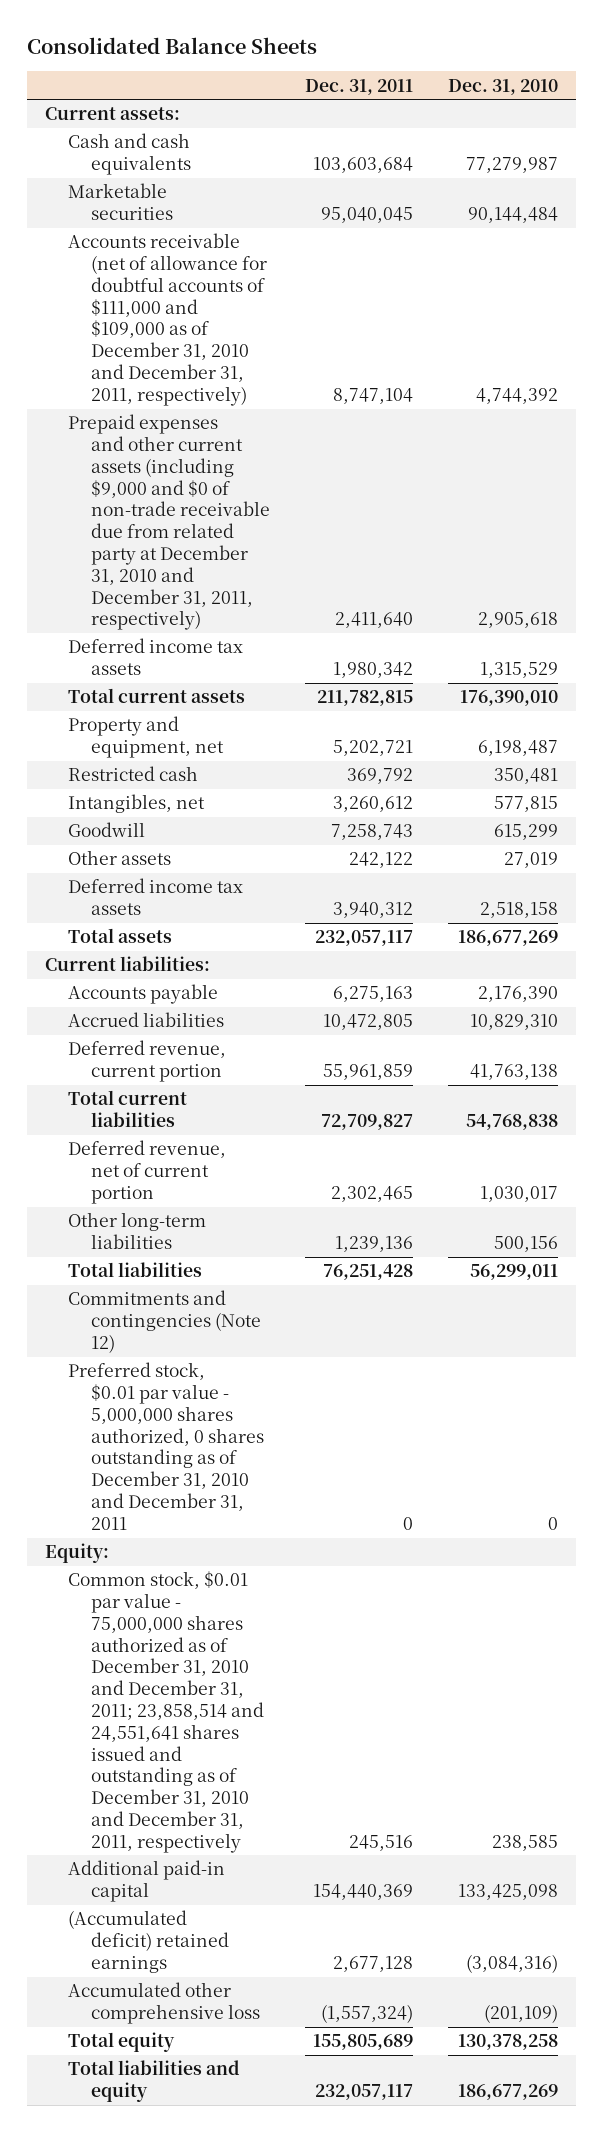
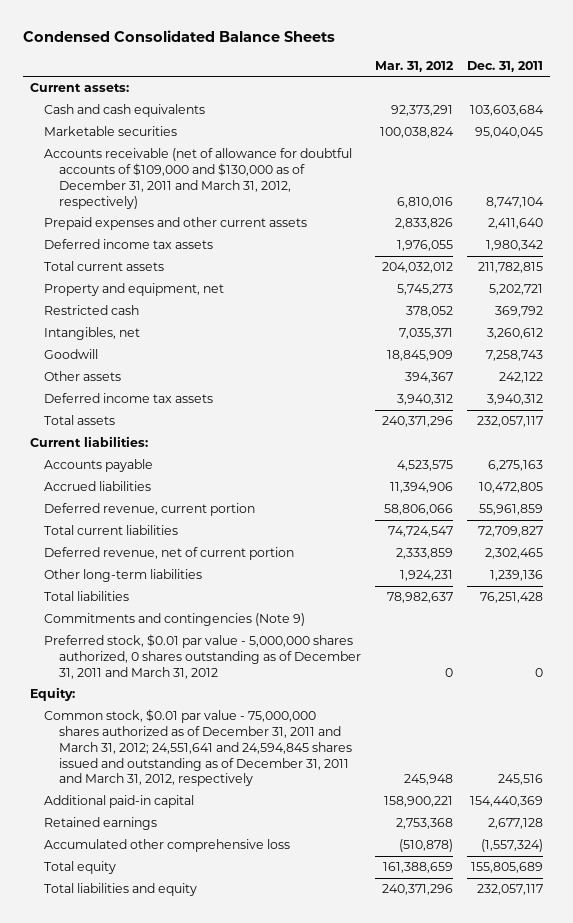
[27,36,318,54] Consolidated Balance Sheets -> [22,30,335,43] Condensed Consolidated Balance Sheets
[448,78,559,95] Dec. 31, 2010 -> none
none -> [375,60,455,72] Mar. 31, 2012
[67,233,267,406] Accounts receivable (net of allowance for doubtful accounts of $111,000 and $109,000 as of December 31, 2010 and December 31, 2011, respectively) -> [44,148,353,209] Accounts receivable (net of allowance for doubtful accounts of $109,000 and $130,000 as of December 31, 2011 and March 31, 2012, respectively)
[67,414,270,631] Prepaid expenses and other current assets (including $9,000 and $0 of non-trade receivable due from related party at December 31, 2010 and December 31, 2011, respectively) -> [44,217,308,231] Prepaid expenses and other current assets
[67,1290,261,1353] Commitments and contingencies (Note 12) -> [44,613,306,627] Commitments and contingencies (Note 9)
[67,1362,264,1530] Preferred stock, $0.01 par value - 5,000,000 shares authorized, 0 shares outstanding as of December 31, 2010 and December 31, 2011 -> [44,634,362,679] Preferred stock, $0.01 par value - 5,000,000 shares authorized, 0 shares outstanding as of December 31, 2011 and March 31, 2012
[67,1571,264,1853] Common stock, $0.01 par value - 75,000,000 shares authorized as of December 31, 2010 and December 31, 2011; 23,858,514 and 24,551,641 shares issued and outstanding as of December 31, 2010 and December 31, 2011, respectively -> [44,709,353,787] Common stock, $0.01 par value - 75,000,000 shares authorized as of December 31, 2011 and March 31, 2012; 24,551,641 and 24,594,845 shares issued and outstanding as of December 31, 2011 and March 31, 2012, respectively
[67,1910,229,1973] (Accumulated deficit) retained earnings -> [44,817,158,831] Retained earnings

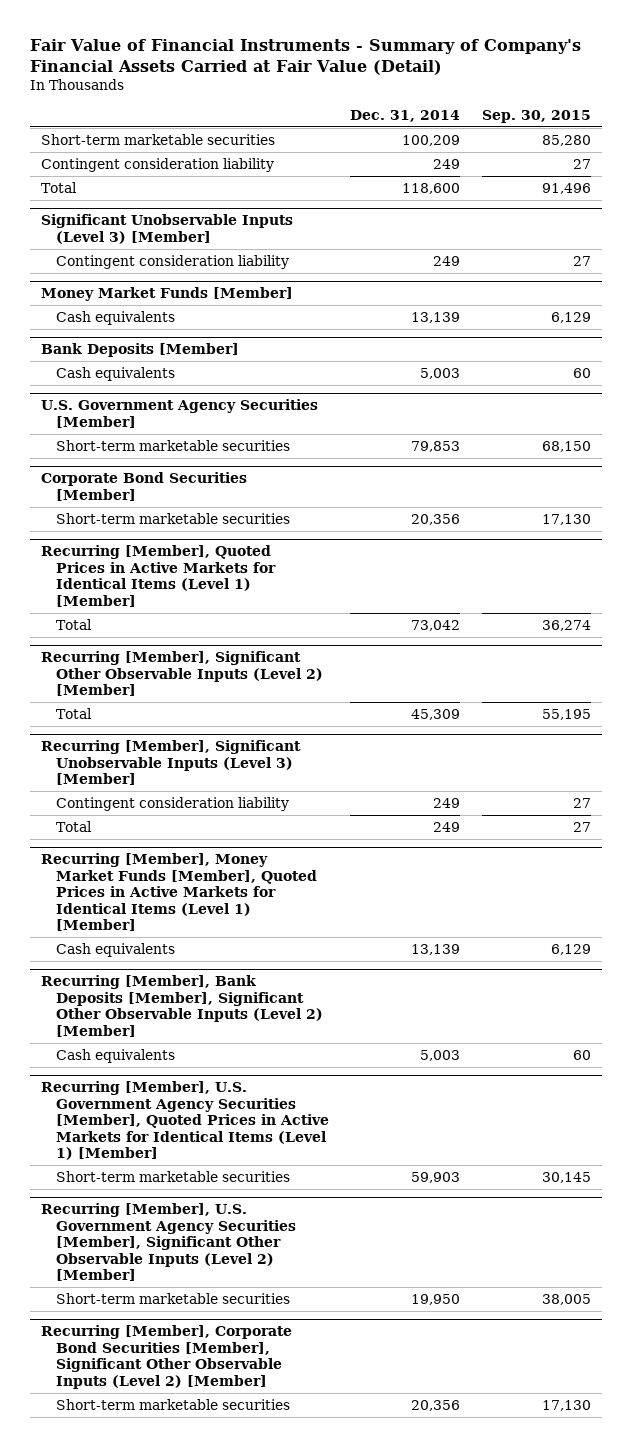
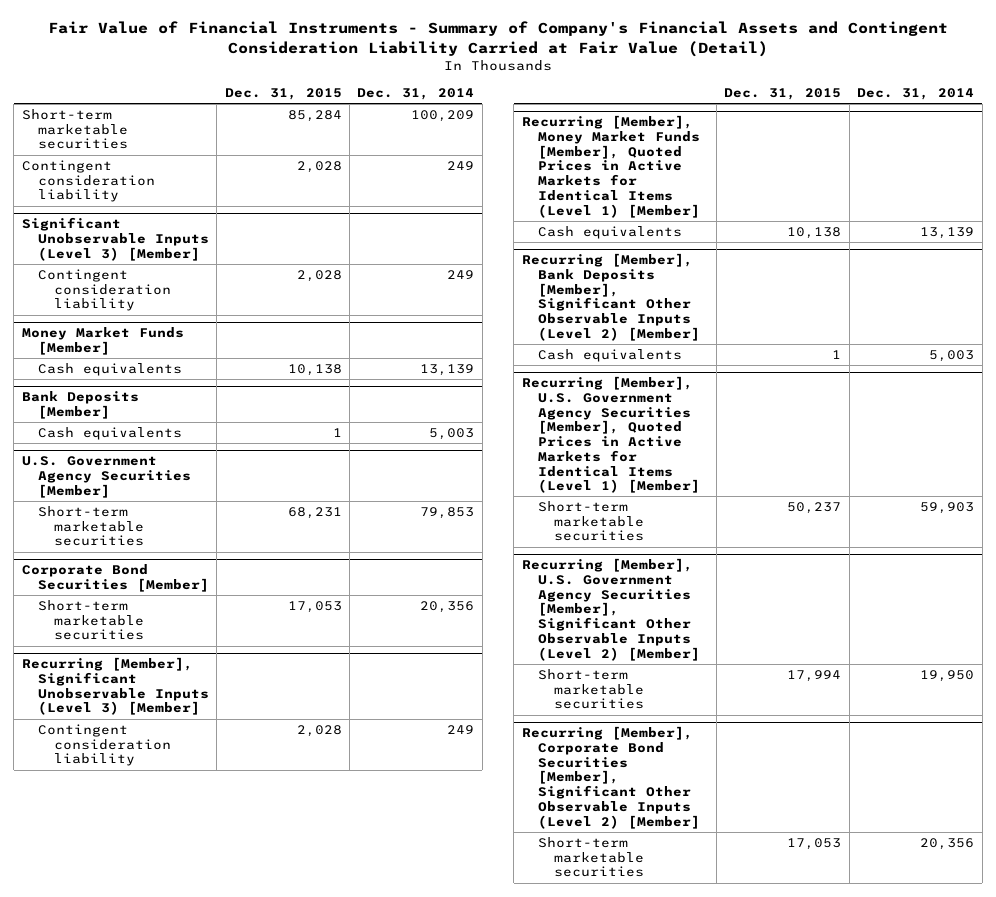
[29,38,581,75] Fair Value of Financial Instruments - Summary of Company's Financial Assets Carried at Fair Value (Detail) -> [48,21,949,57] Fair Value of Financial Instruments - Summary of Company's Financial Assets and Contingent Consideration Liability Carried at Fair Value (Detail)
[481,109,591,123] Sep. 30, 2015 -> none
none -> [224,88,342,101] Dec. 31, 2015
[40,181,77,193] Total -> none
[40,545,276,607] Recurring [Member], Quoted Prices in Active Markets for Identical Items (Level 1) [Member] -> none
[55,618,92,630] Total -> none
[40,651,323,697] Recurring [Member], Significant Other Observable Inputs (Level 2) [Member] -> none
[55,707,92,719] Total -> none
[55,820,92,832] Total -> none

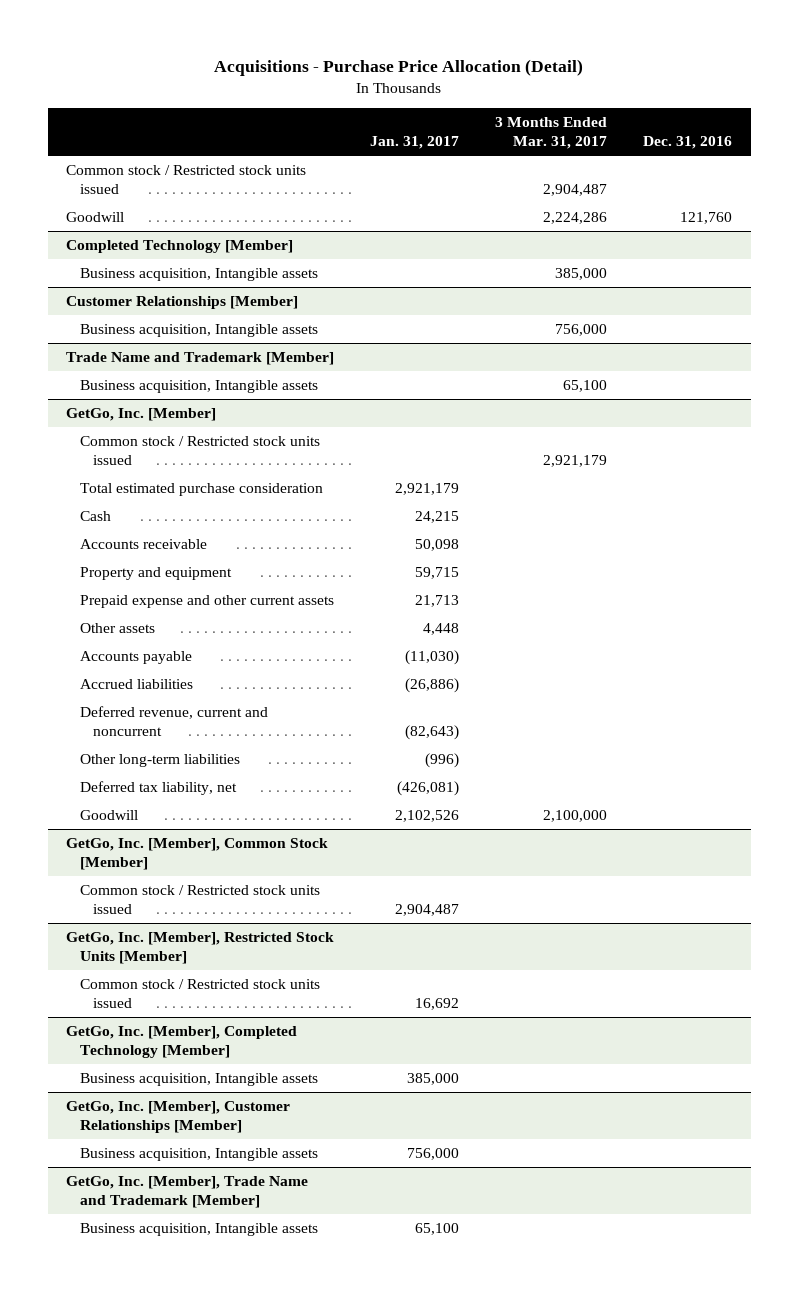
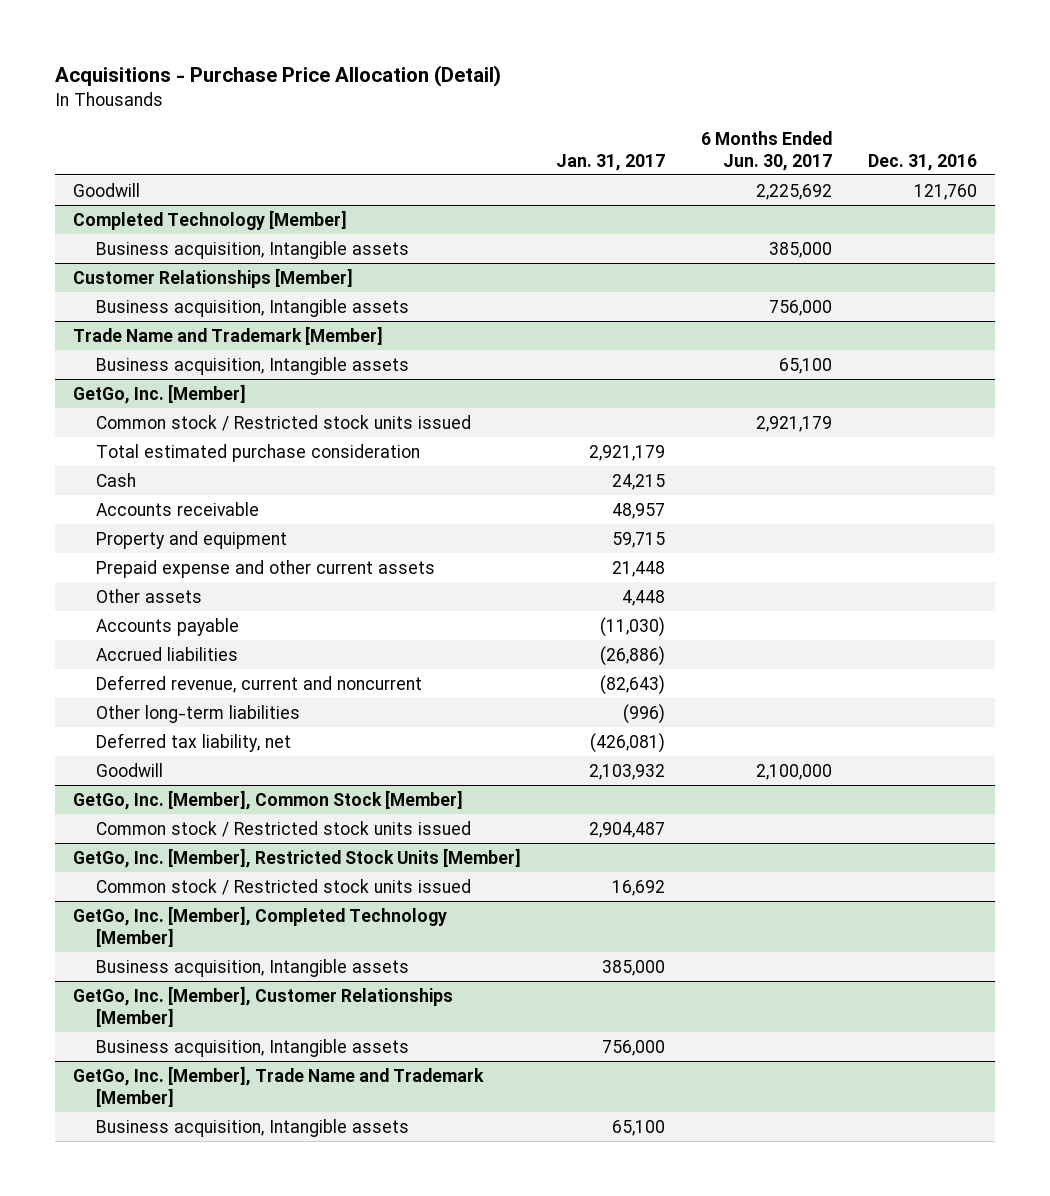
[495,116,608,150] 3 Months Ended Mar. 31, 2017 -> none
none -> [701,130,833,171] 6 Months Ended Jun. 30, 2017
[65,165,306,195] Common stock / Restricted stock units issued -> none
[415,539,460,552] 50,098 -> [612,502,666,519] 48,957
[415,595,460,608] 21,713 -> [612,560,666,577] 21,448
[395,810,460,823] 2,102,526 -> [589,763,666,780] 2,103,932

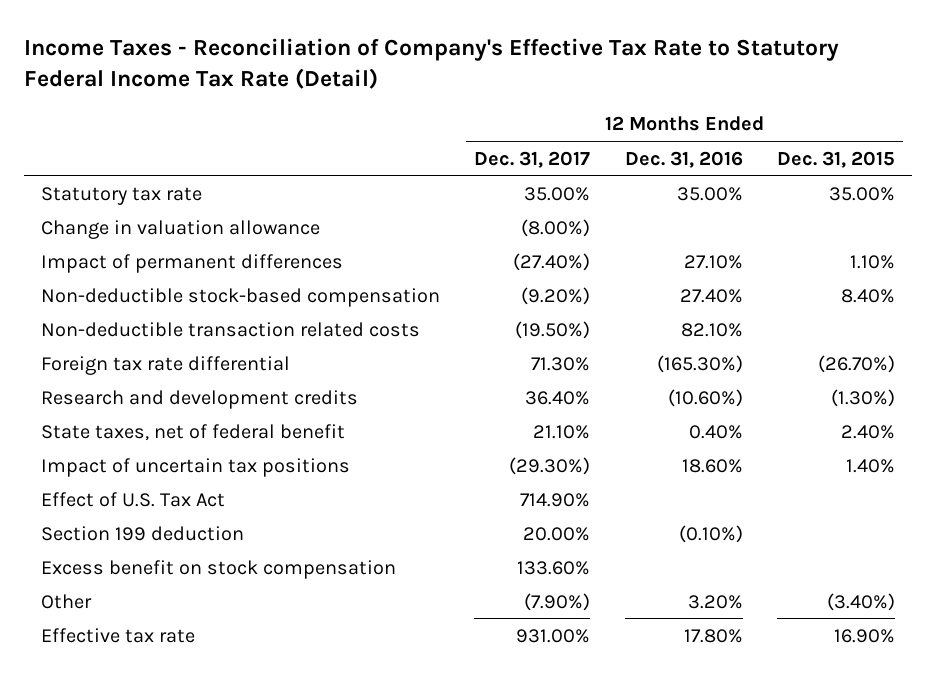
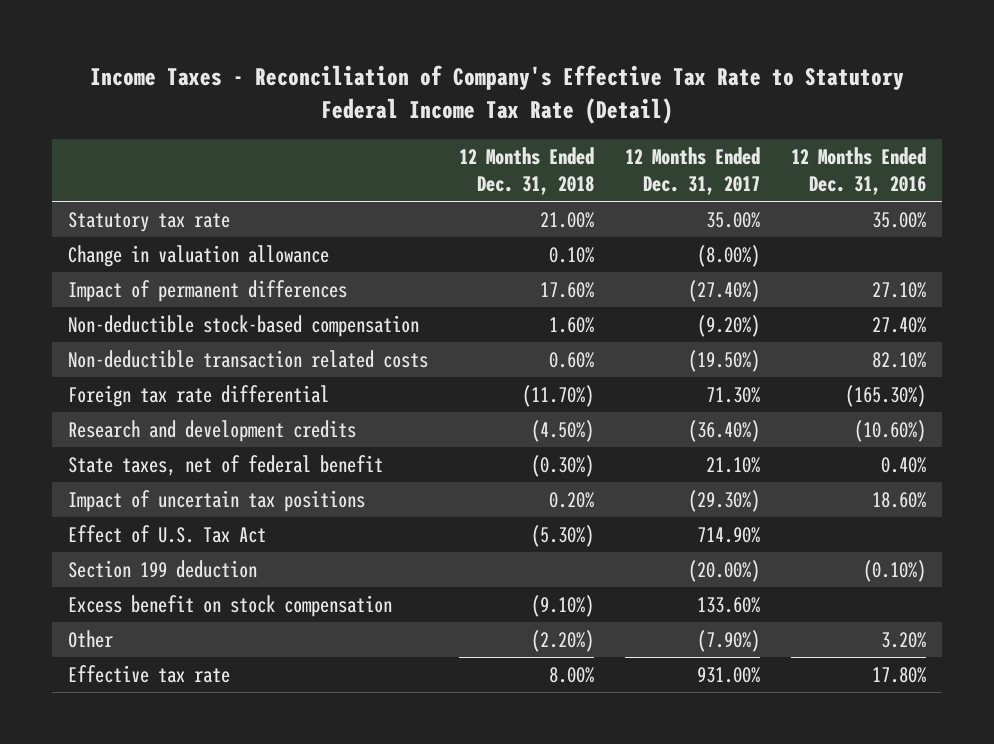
[776,150,895,168] Dec. 31, 2015 -> none
none -> [458,146,594,195] 12 Months Ended Dec. 31, 2018
[525,390,591,405] 36.40% -> [688,420,761,443] (36.40%)
[523,526,591,541] 20.00% -> [688,560,761,583] (20.00%)

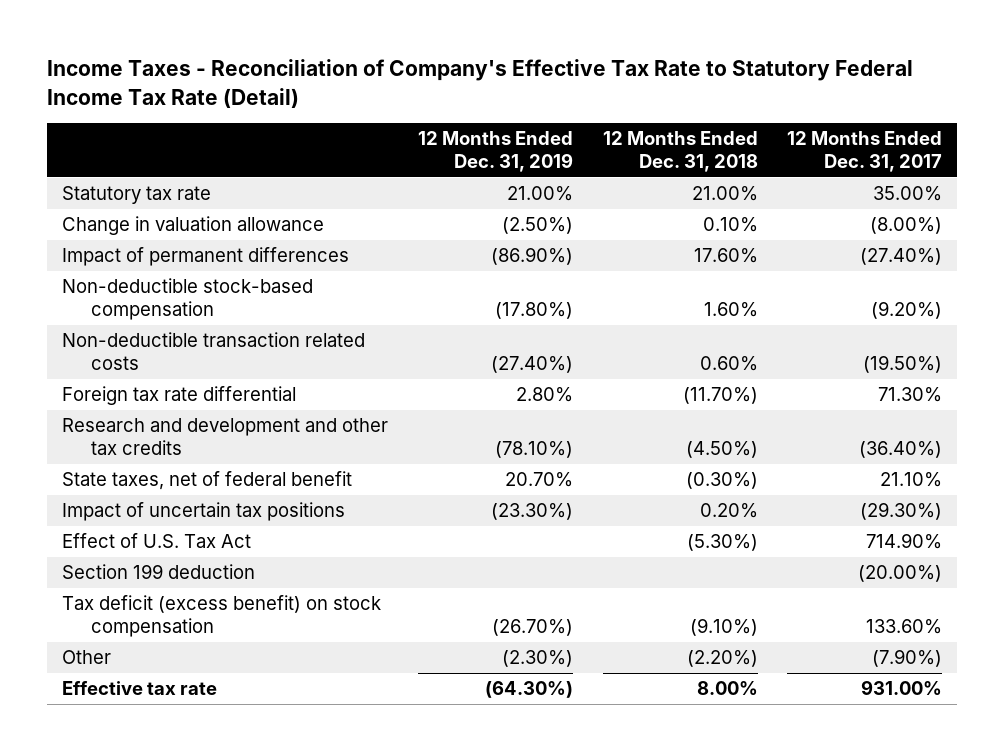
[791,146,927,195] 12 Months Ended Dec. 31, 2016 -> none
none -> [417,131,573,172] 12 Months Ended Dec. 31, 2019
[67,420,356,443] Research and development credits -> [62,418,389,455] Research and development and other tax credits
[67,595,392,618] Excess benefit on stock compensation -> [62,595,382,637] Tax deficit (excess benefit) on stock compensation

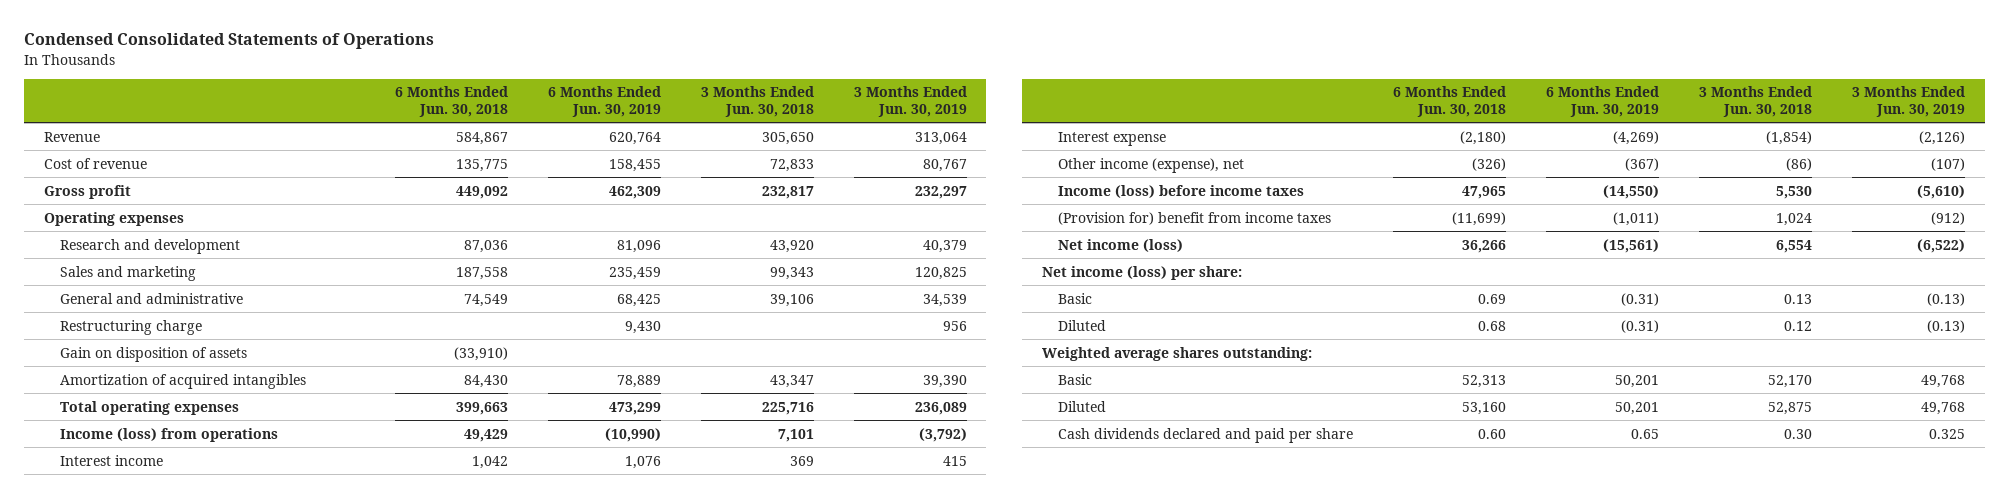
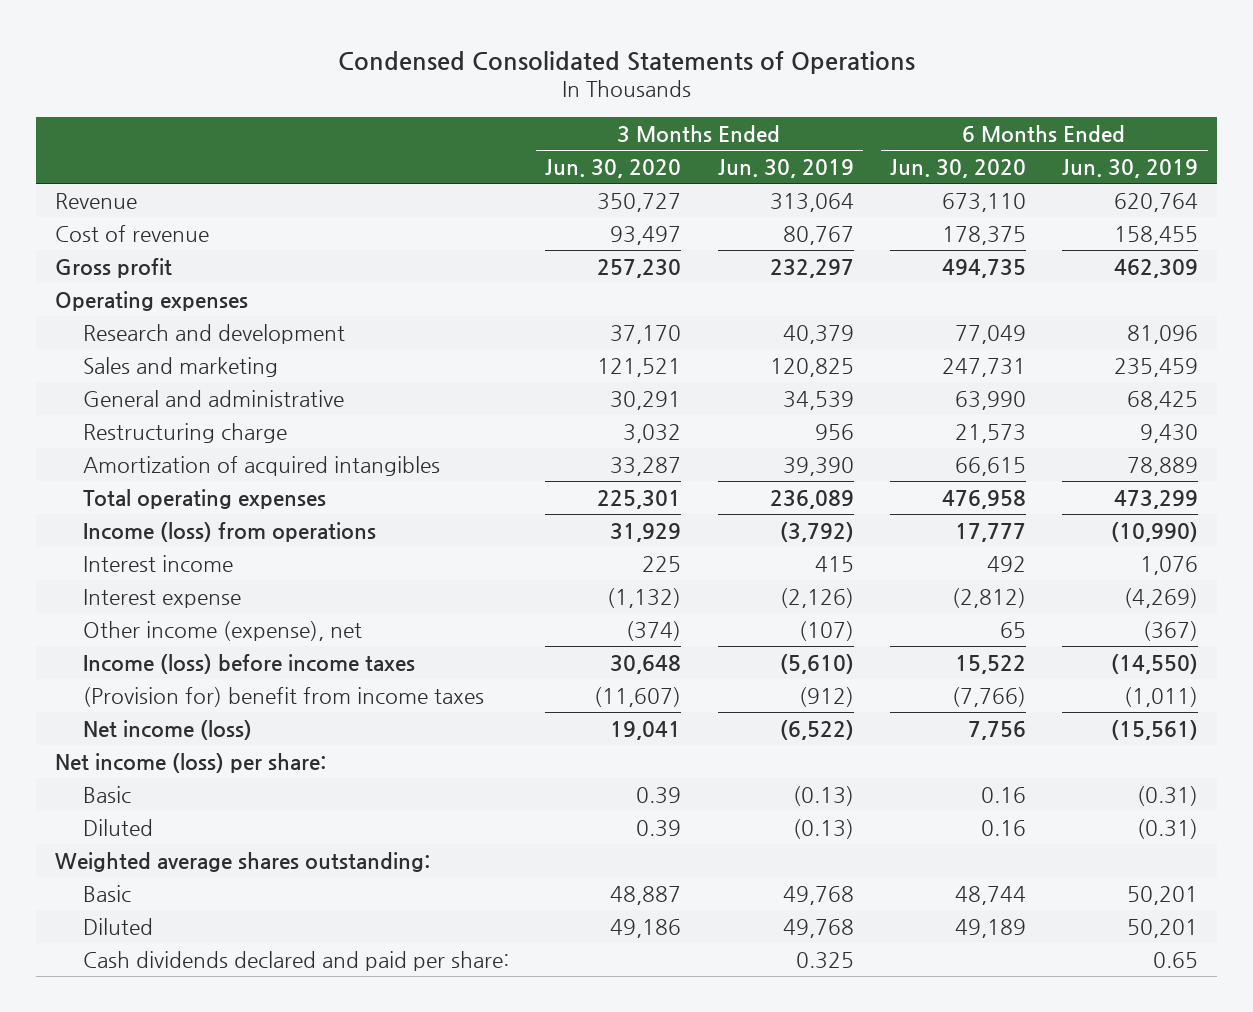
[394,86,508,117] 6 Months Ended Jun. 30, 2018 -> none
[700,86,814,117] 3 Months Ended Jun. 30, 2018 -> none
none -> [545,159,682,179] Jun. 30, 2020
none -> [890,159,1027,179] Jun. 30, 2020
[59,346,247,362] Gain on disposition of assets -> none
[1057,427,1353,443] Cash dividends declared and paid per share -> [82,950,509,971] Cash dividends declared and paid per share:

